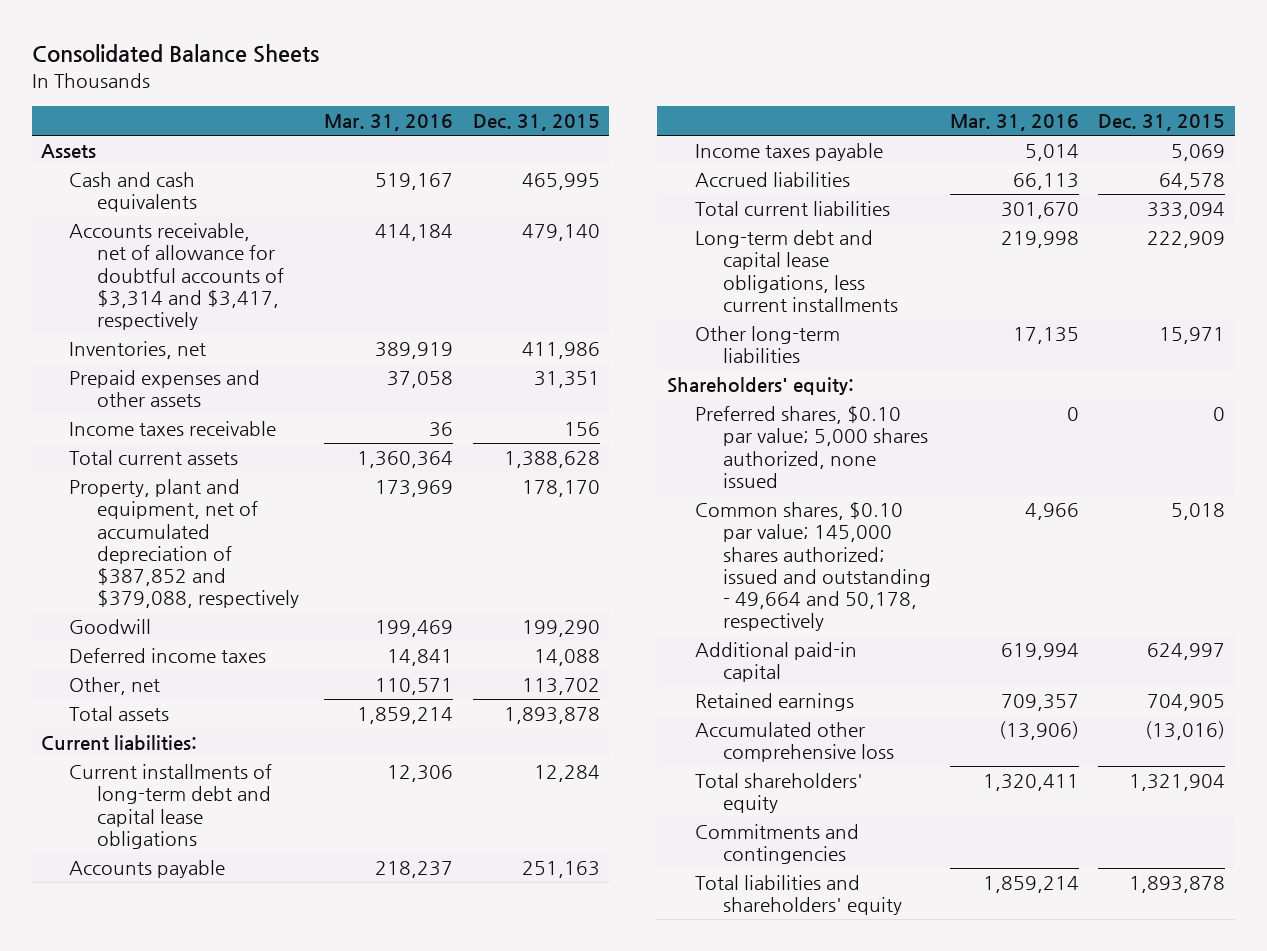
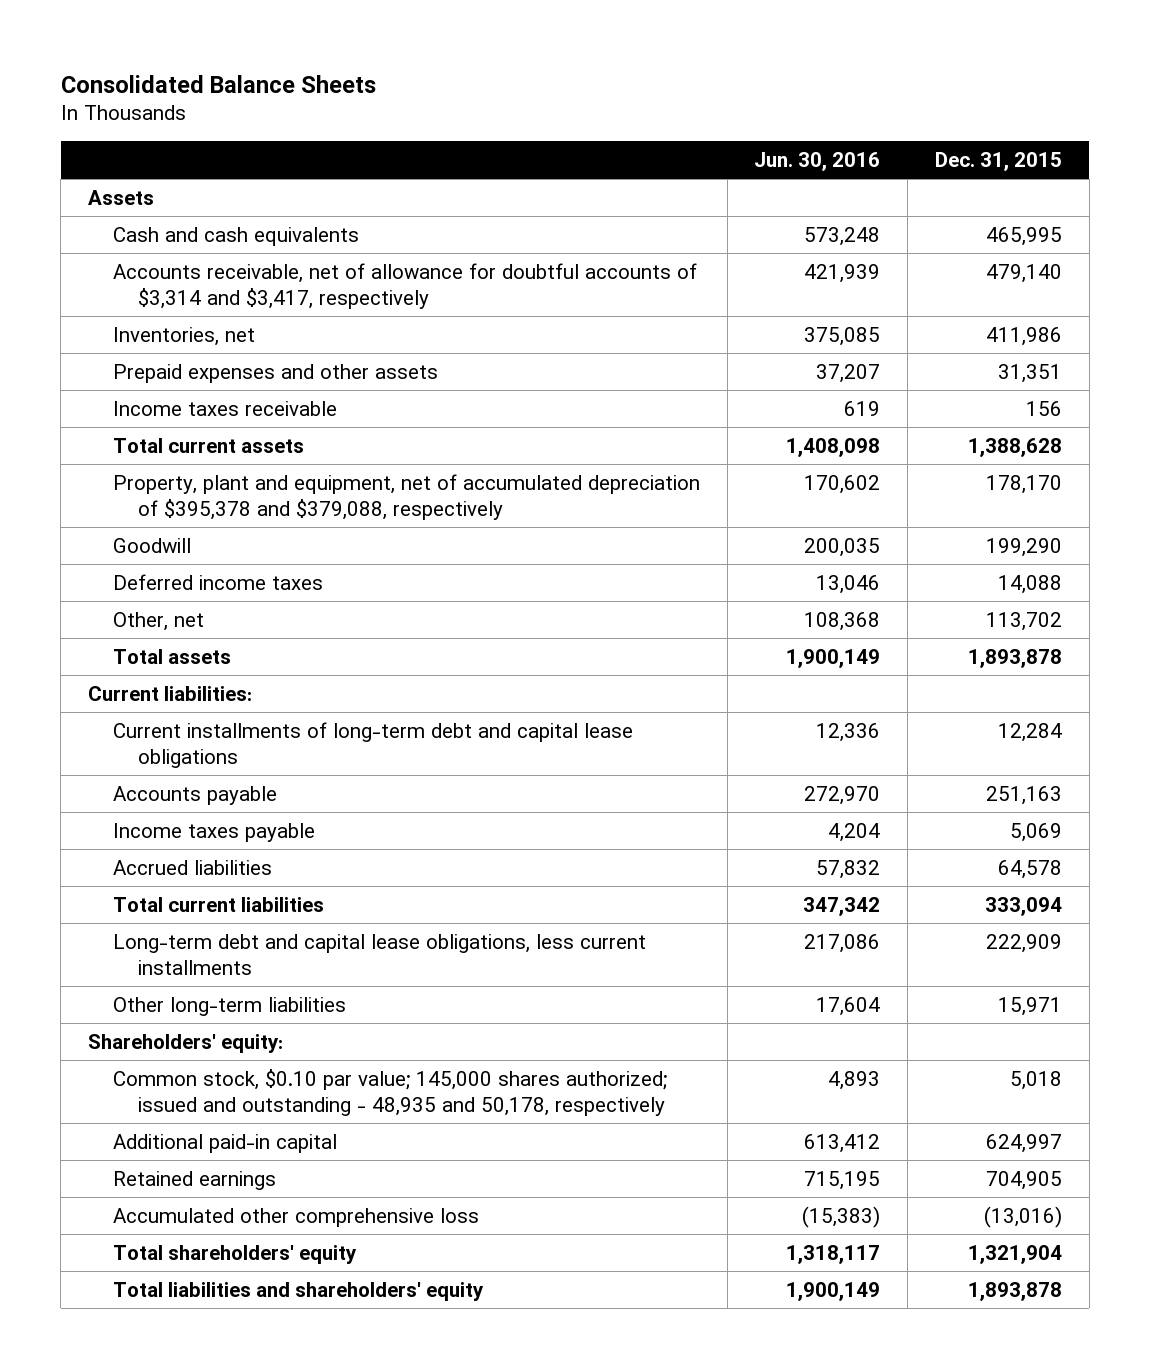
[324,114,454,132] Mar. 31, 2016 -> none
none -> [754,151,881,171] Jun. 30, 2016
[69,479,299,608] Property, plant and equipment, net of accumulated depreciation of $387,852 and $379,088, respectively -> [112,474,700,520] Property, plant and equipment, net of accumulated depreciation of $395,378 and $379,088, respectively
[694,406,928,488] Preferred shares, $0.10 par value; 5,000 shares authorized, none issued -> none
[694,502,931,631] Common shares, $0.10 par value; 145,000 shares authorized; issued and outstanding - 49,664 and 50,178, respectively -> [112,1069,667,1116] Common stock, $0.10 par value; 145,000 shares authorized; issued and outstanding - 48,935 and 50,178, respectively
[694,824,859,865] Commitments and contingencies -> none

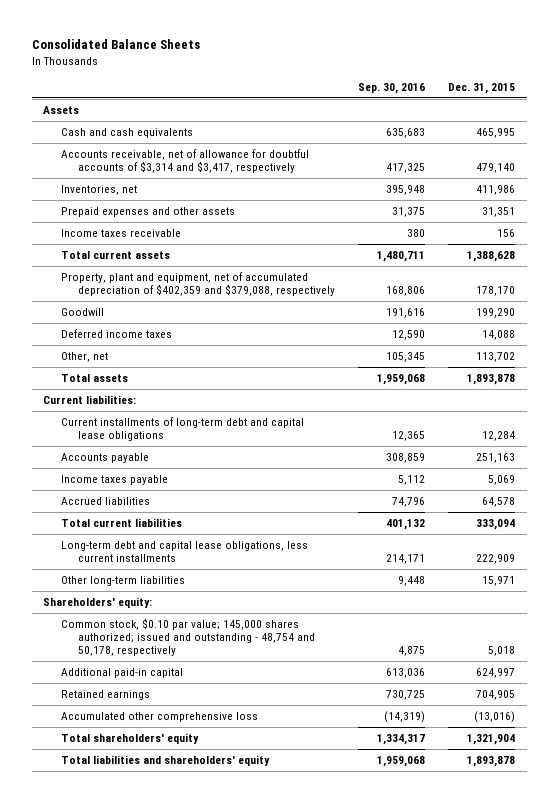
[754,151,881,171] Jun. 30, 2016 -> none
none -> [357,82,425,94] Sep. 30, 2016
[112,474,700,520] Property, plant and equipment, net of accumulated depreciation of $395,378 and $379,088, respectively -> [60,271,335,297] Property, plant and equipment, net of accumulated depreciation of $402,359 and $379,088, respectively
[112,1069,667,1116] Common stock, $0.10 par value; 145,000 shares authorized; issued and outstanding - 48,935 and 50,178, respectively -> [60,617,315,657] Common stock, $0.10 par value; 145,000 shares authorized; issued and outstanding - 48,754 and 50,178, respectively

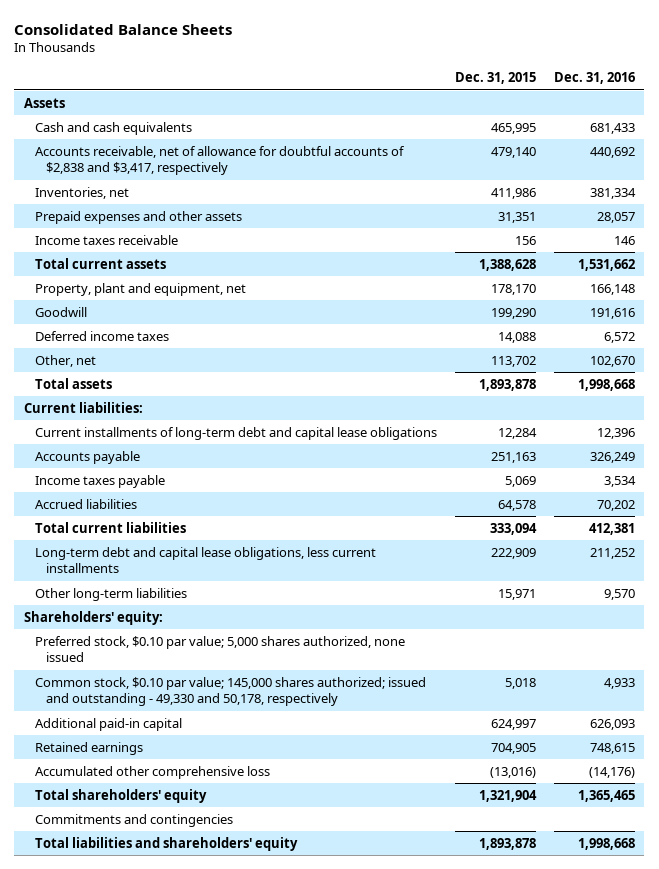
[357,82,425,94] Sep. 30, 2016 -> none
none -> [554,72,636,85] Dec. 31, 2016
[60,148,309,174] Accounts receivable, net of allowance for doubtful accounts of $3,314 and $3,417, respectively -> [34,145,405,176] Accounts receivable, net of allowance for doubtful accounts of $2,838 and $3,417, respectively
[60,271,335,297] Property, plant and equipment, net of accumulated depreciation of $402,359 and $379,088, respectively -> [34,282,246,296] Property, plant and equipment, net
none -> [34,635,405,663] Preferred stock, $0.10 par value; 5,000 shares authorized, none issued
[60,617,315,657] Common stock, $0.10 par value; 145,000 shares authorized; issued and outstanding - 48,754 and 50,178, respectively -> [34,676,426,707] Common stock, $0.10 par value; 145,000 shares authorized; issued and outstanding - 49,330 and 50,178, respectively
none -> [34,813,233,827] Commitments and contingencies

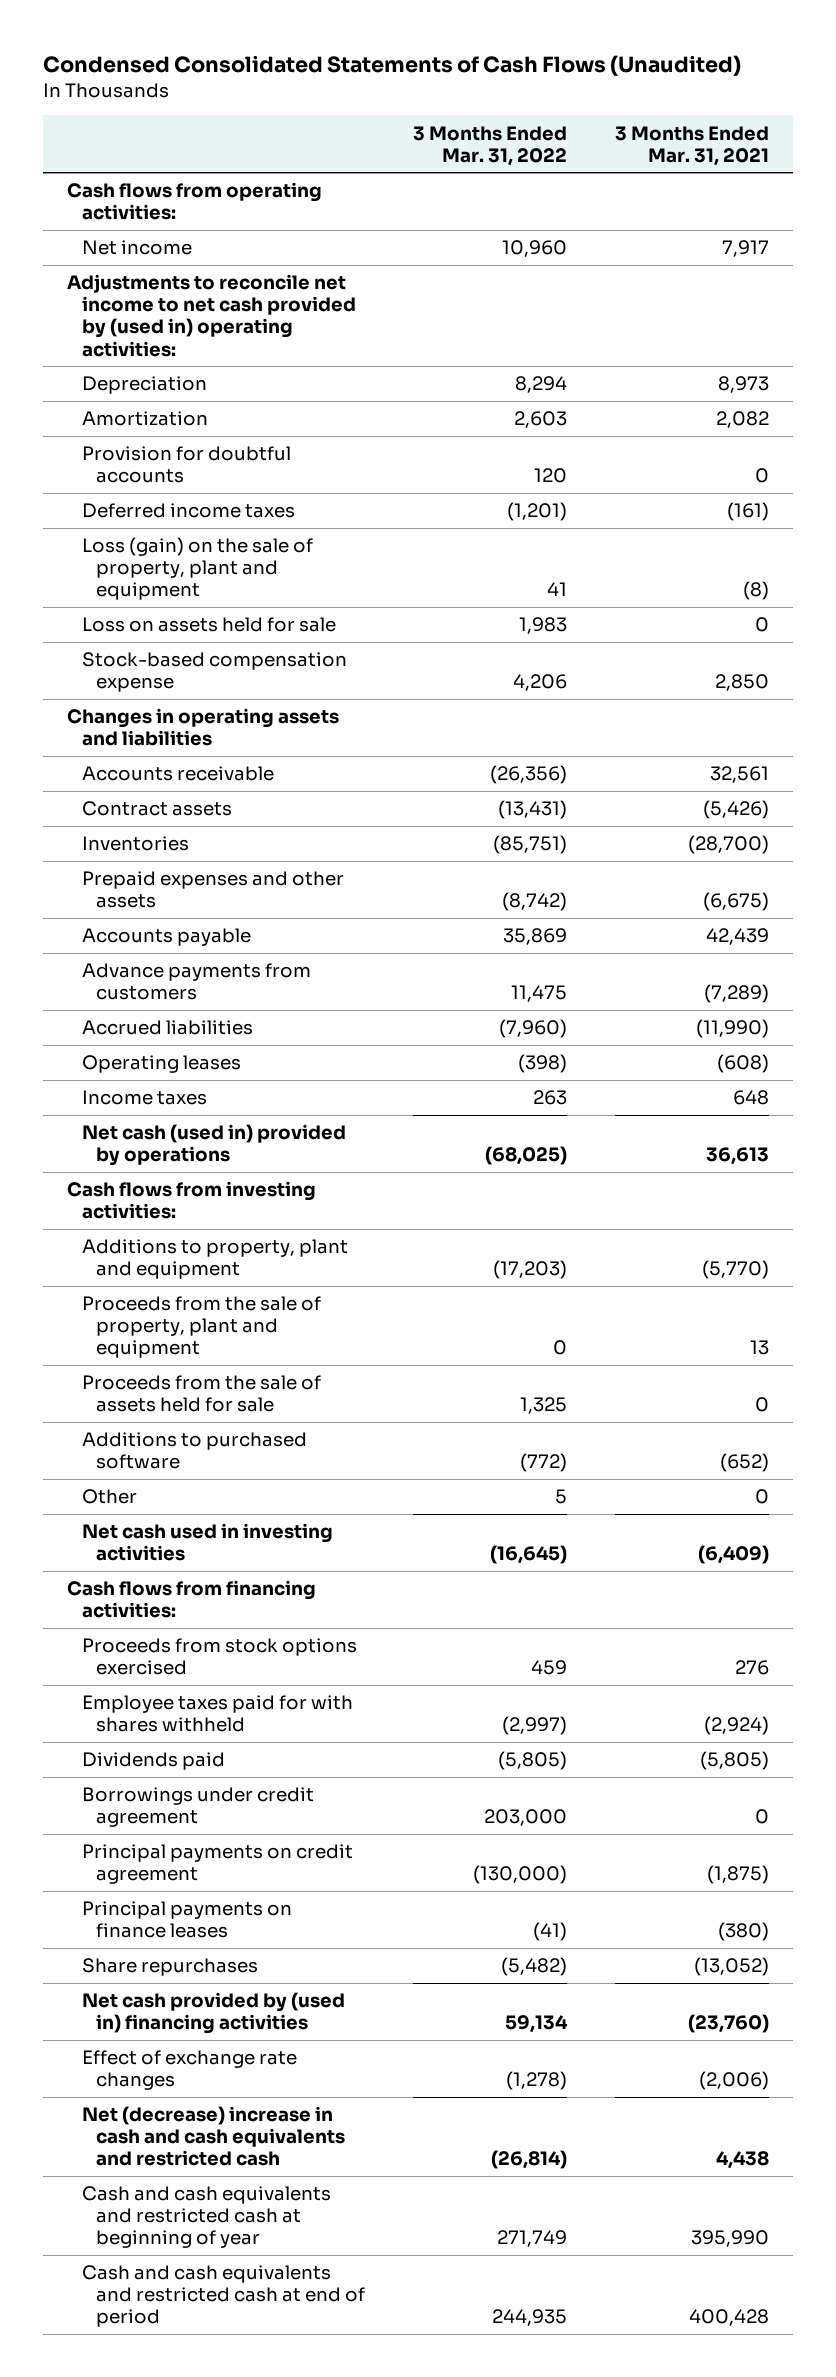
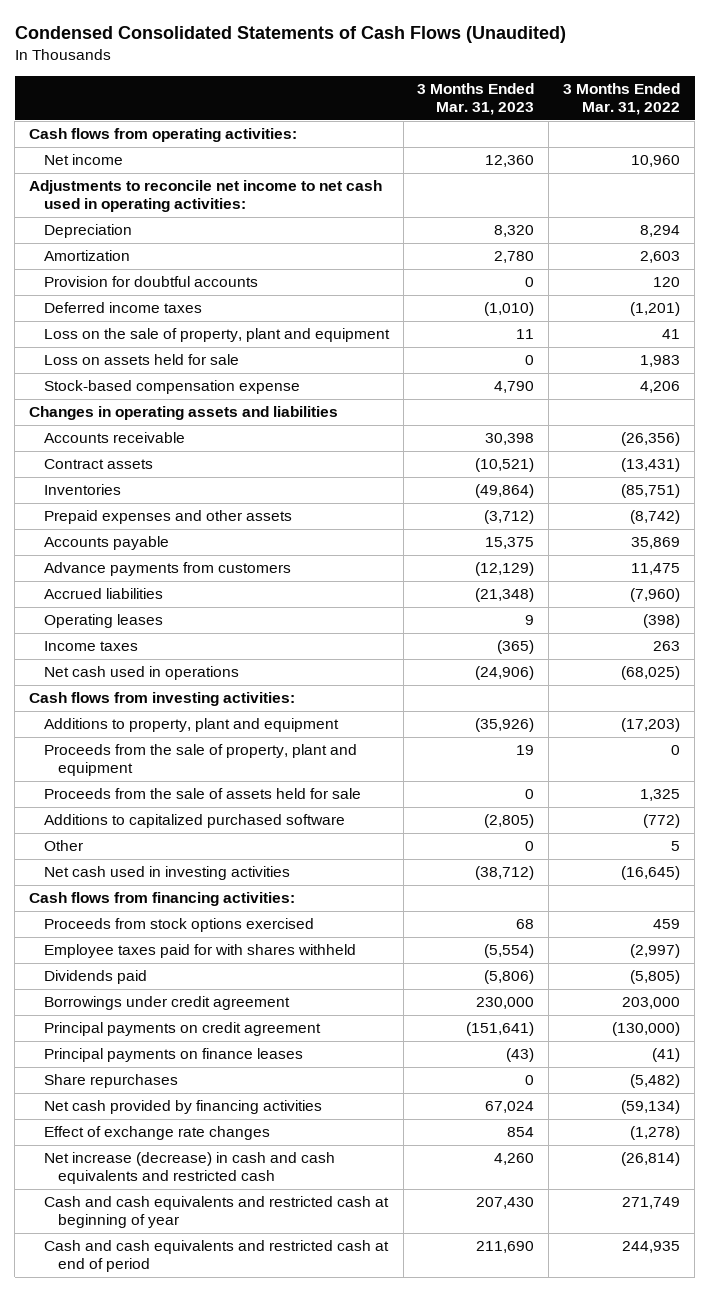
[614,125,769,166] 3 Months Ended Mar. 31, 2021 -> none
none -> [417,83,535,116] 3 Months Ended Mar. 31, 2023
[67,274,356,357] Adjustments to reconcile net income to net cash provided by (used in) operating activities: -> [29,180,383,213] Adjustments to reconcile net income to net cash used in operating activities:
[81,537,313,601] Loss (gain) on the sale of property, plant and equipment -> [43,328,390,343] Loss on the sale of property, plant and equipment
[81,1124,346,1167] Net cash (used in) provided by operations -> [43,666,239,681] Net cash used in operations
[81,1432,307,1470] Additions to purchased software -> [43,814,345,829] Additions to capitalized purchased software
[81,1992,345,2035] Net cash provided by (used in) financing activities -> [43,1100,322,1115] Net cash provided by financing activities
[505,2015,569,2034] 59,134 -> [621,1100,681,1115] (59,134)
[81,2106,346,2167] Net (decrease) increase in cash and cash equivalents and restricted cash -> [43,1152,335,1185] Net increase (decrease) in cash and cash equivalents and restricted cash

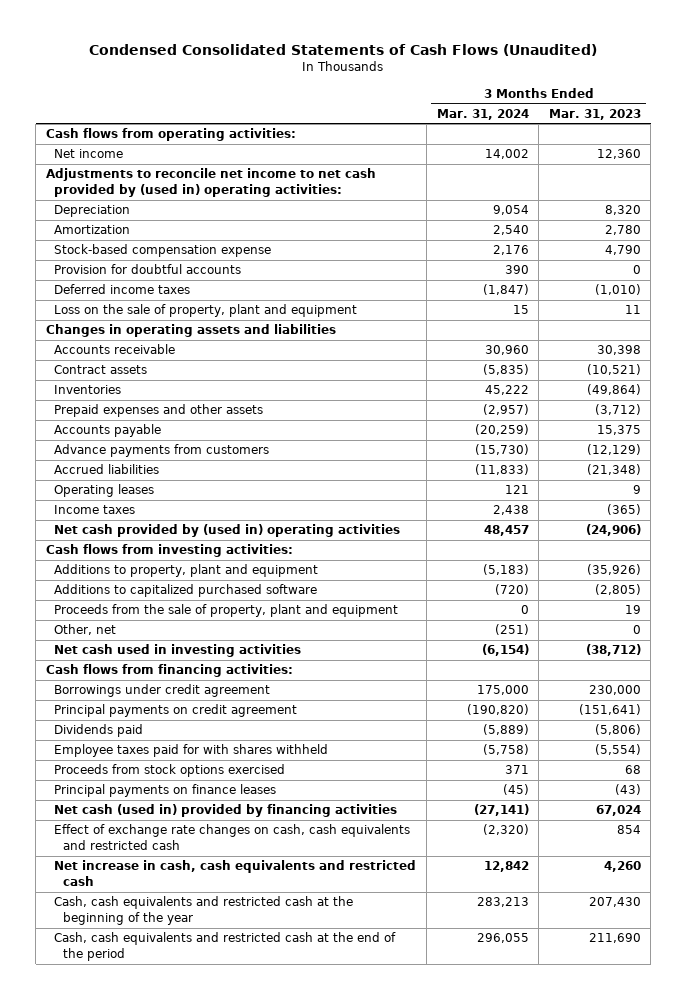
[563,83,681,116] 3 Months Ended Mar. 31, 2022 -> none
none -> [436,108,529,120] Mar. 31, 2024
[29,180,383,213] Adjustments to reconcile net income to net cash used in operating activities: -> [45,168,376,198] Adjustments to reconcile net income to net cash provided by (used in) operating activities:
[43,380,300,395] Stock-based compensation expense -> [54,244,272,258] Stock-based compensation expense
[43,354,239,366] Loss on assets held for sale -> none
[43,666,239,681] Net cash used in operations -> [54,524,401,538] Net cash provided by (used in) operating activities
[43,788,361,800] Proceeds from the sale of assets held for sale -> none
[43,744,357,777] Proceeds from the sale of property, plant and equipment -> [54,604,399,618] Proceeds from the sale of property, plant and equipment
[43,840,83,852] Other -> [54,624,117,636] Other, net
[43,970,147,985] Dividends paid -> [54,724,144,738] Dividends paid
[43,944,356,959] Employee taxes paid for with shares withheld -> [54,744,329,758] Employee taxes paid for with shares withheld
[43,918,314,933] Proceeds from stock options exercised -> [54,764,286,778] Proceeds from stock options exercised
[43,1074,178,1089] Share repurchases -> none
[43,1100,322,1115] Net cash provided by financing activities -> [54,804,398,818] Net cash (used in) provided by financing activities
[43,1126,270,1141] Effect of exchange rate changes -> [54,824,411,851] Effect of exchange rate changes on cash, cash equivalents and restricted cash
[43,1152,335,1185] Net increase (decrease) in cash and cash equivalents and restricted cash -> [54,860,417,887] Net increase in cash, cash equivalents and restricted cash
[43,1196,389,1229] Cash and cash equivalents and restricted cash at beginning of year -> [54,896,354,926] Cash, cash equivalents and restricted cash at the beginning of the year
[43,1240,389,1273] Cash and cash equivalents and restricted cash at end of period -> [54,932,397,962] Cash, cash equivalents and restricted cash at the end of the period

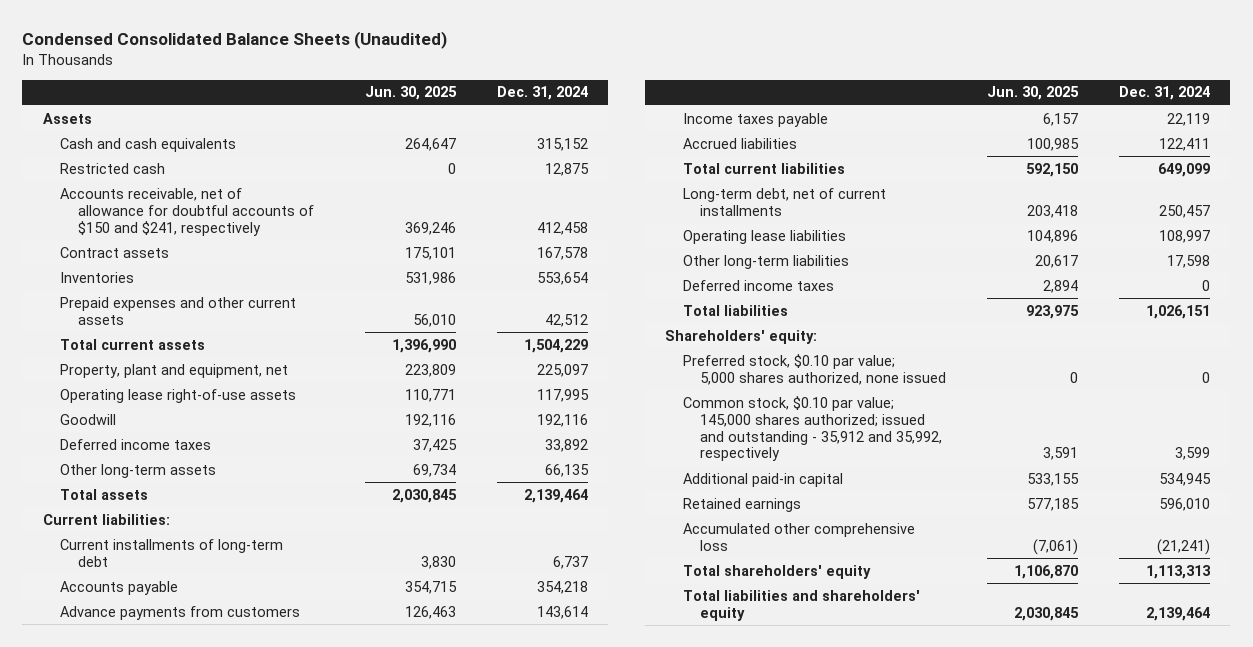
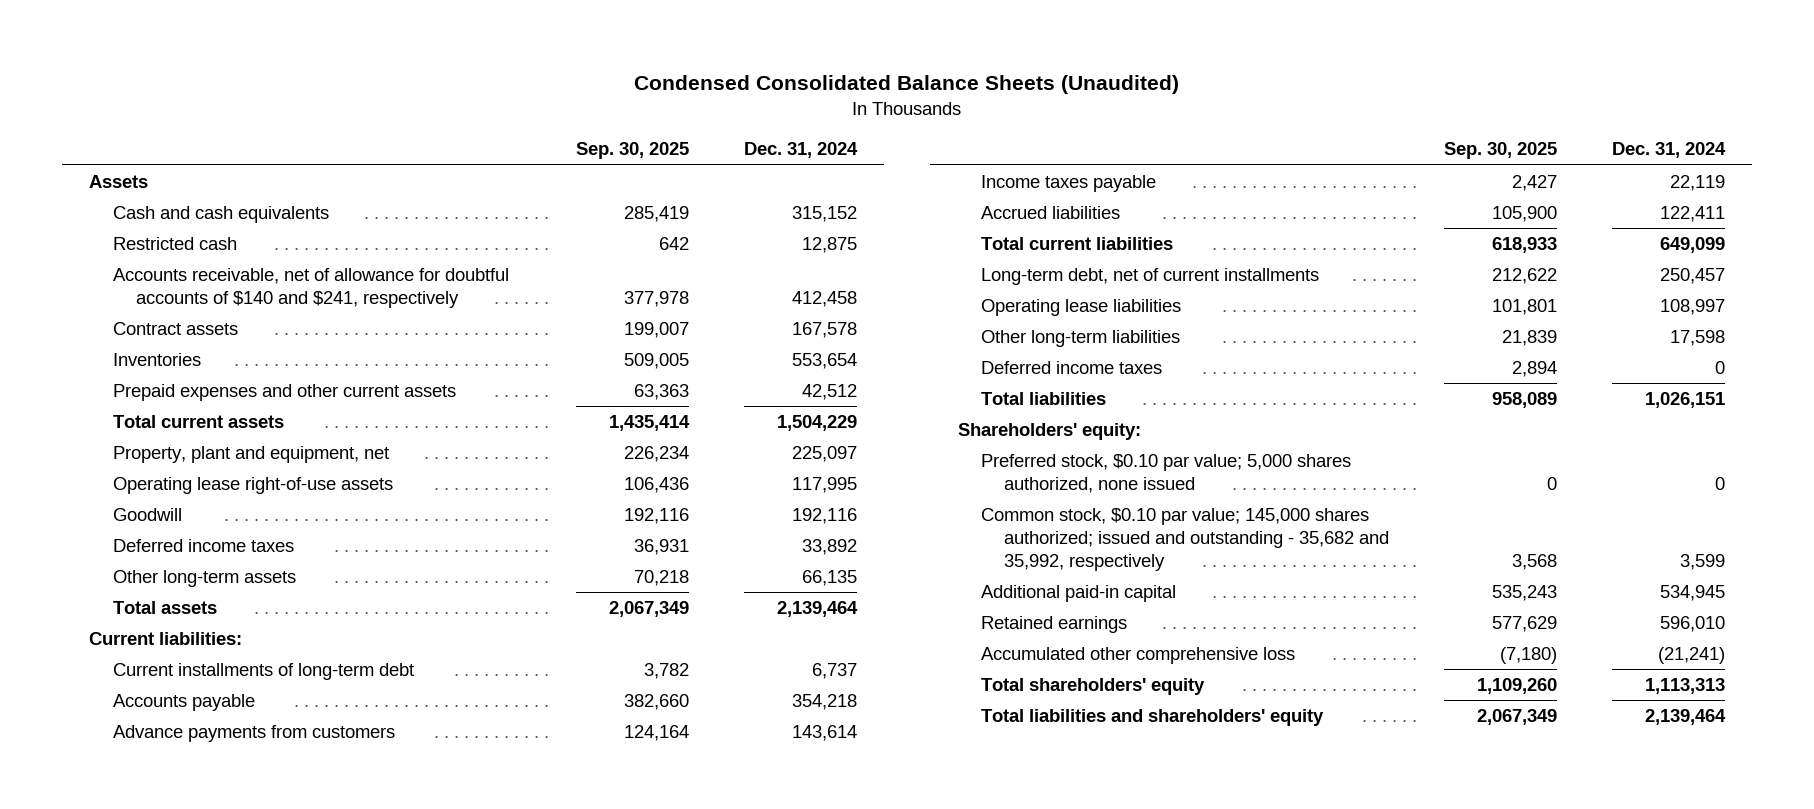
[364,86,457,101] Jun. 30, 2025 -> none
none -> [576,142,690,160] Sep. 30, 2025
[60,187,314,236] Accounts receivable, net of allowance for doubtful accounts of $150 and $241, respectively -> [112,267,509,308] Accounts receivable, net of allowance for doubtful accounts of $140 and $241, respectively
[682,395,943,462] Common stock, $0.10 par value; 145,000 shares authorized; issued and outstanding - 35,912 and 35,992, respectively -> [981,507,1390,572] Common stock, $0.10 par value; 145,000 shares authorized; issued and outstanding - 35,682 and 35,992, respectively

